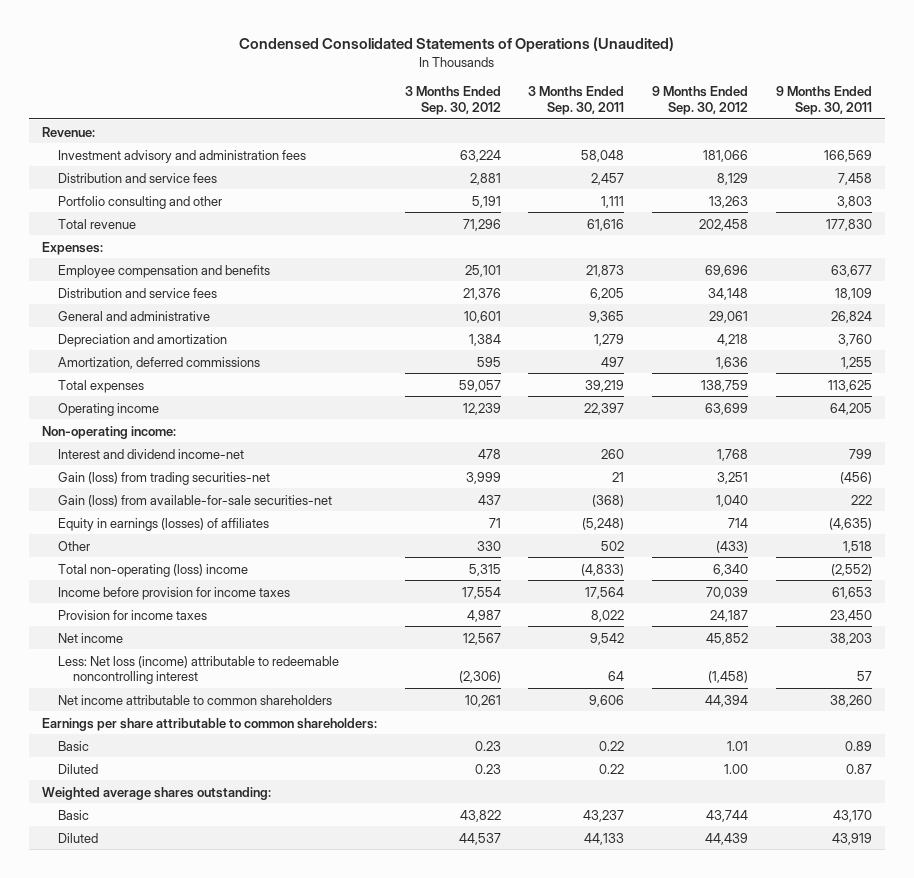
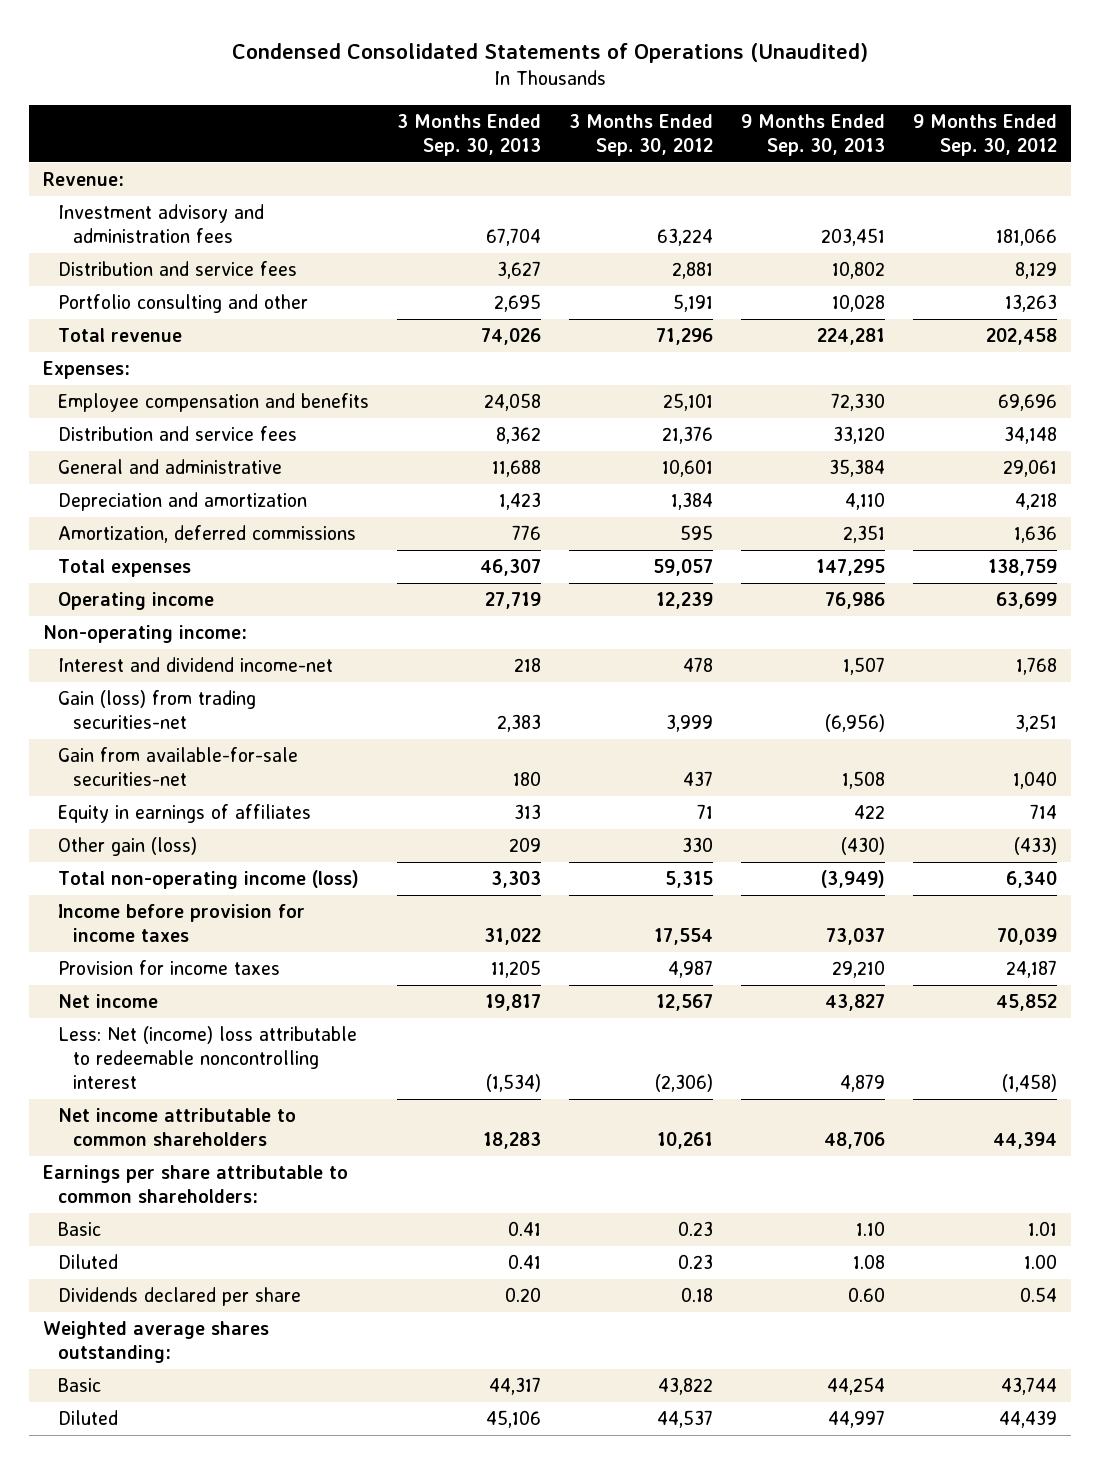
[528,86,625,115] 3 Months Ended Sep. 30, 2011 -> none
[775,86,872,115] 9 Months Ended Sep. 30, 2011 -> none
none -> [396,113,541,156] 3 Months Ended Sep. 30, 2013
none -> [740,113,885,156] 9 Months Ended Sep. 30, 2013
[57,494,332,507] Gain (loss) from available-for-sale securities-net -> [58,747,299,786] Gain from available-for-sale securities-net
[57,517,269,531] Equity in earnings (losses) of affiliates -> [58,804,312,824] Equity in earnings of affiliates
[57,540,90,551] Other -> [58,837,198,857] Other gain (loss)
[57,563,248,577] Total non-operating (loss) income -> [58,870,360,890] Total non-operating income (loss)
[57,655,339,684] Less: Net loss (income) attributable to redeemable noncontrolling interest -> [58,1026,358,1089] Less: Net (income) loss attributable to redeemable noncontrolling interest
none -> [58,1287,302,1307] Dividends declared per share

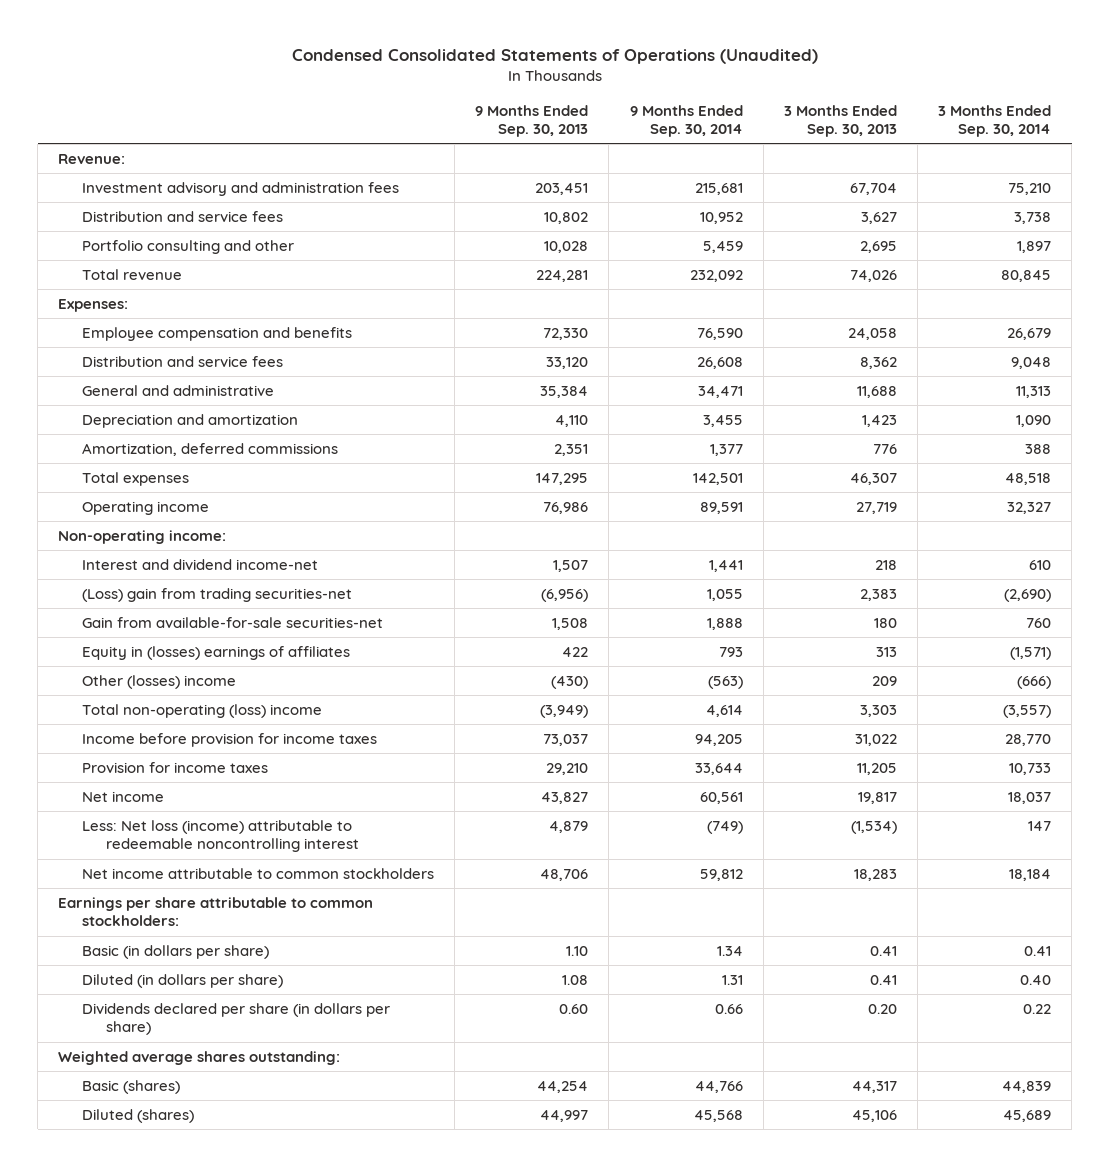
[568,113,713,156] 3 Months Ended Sep. 30, 2012 -> none
[912,113,1057,156] 9 Months Ended Sep. 30, 2012 -> none
none -> [629,104,743,138] 9 Months Ended Sep. 30, 2014
none -> [937,104,1051,138] 3 Months Ended Sep. 30, 2014
[58,690,257,729] Gain (loss) from trading securities-net -> [82,587,353,602] (Loss) gain from trading securities-net
[58,804,312,824] Equity in earnings of affiliates -> [82,645,351,660] Equity in (losses) earnings of affiliates
[58,837,198,857] Other gain (loss) -> [82,674,237,689] Other (losses) income
[58,870,360,890] Total non-operating income (loss) -> [82,703,323,718] Total non-operating (loss) income
[58,1026,358,1089] Less: Net (income) loss attributable to redeemable noncontrolling interest -> [82,819,359,853] Less: Net loss (income) attributable to redeemable noncontrolling interest
[58,1108,297,1146] Net income attributable to common shareholders -> [82,867,435,879] Net income attributable to common stockholders
[43,1165,349,1203] Earnings per share attributable to common shareholders: -> [58,896,374,927] Earnings per share attributable to common stockholders:
[58,1222,102,1237] Basic -> [82,944,270,959] Basic (in dollars per share)
[58,1254,119,1270] Diluted -> [82,973,284,988] Diluted (in dollars per share)
[58,1287,302,1307] Dividends declared per share -> [82,1002,391,1036] Dividends declared per share (in dollars per share)
[58,1378,102,1393] Basic -> [82,1079,181,1094] Basic (shares)
[58,1410,119,1426] Diluted -> [82,1108,195,1123] Diluted (shares)

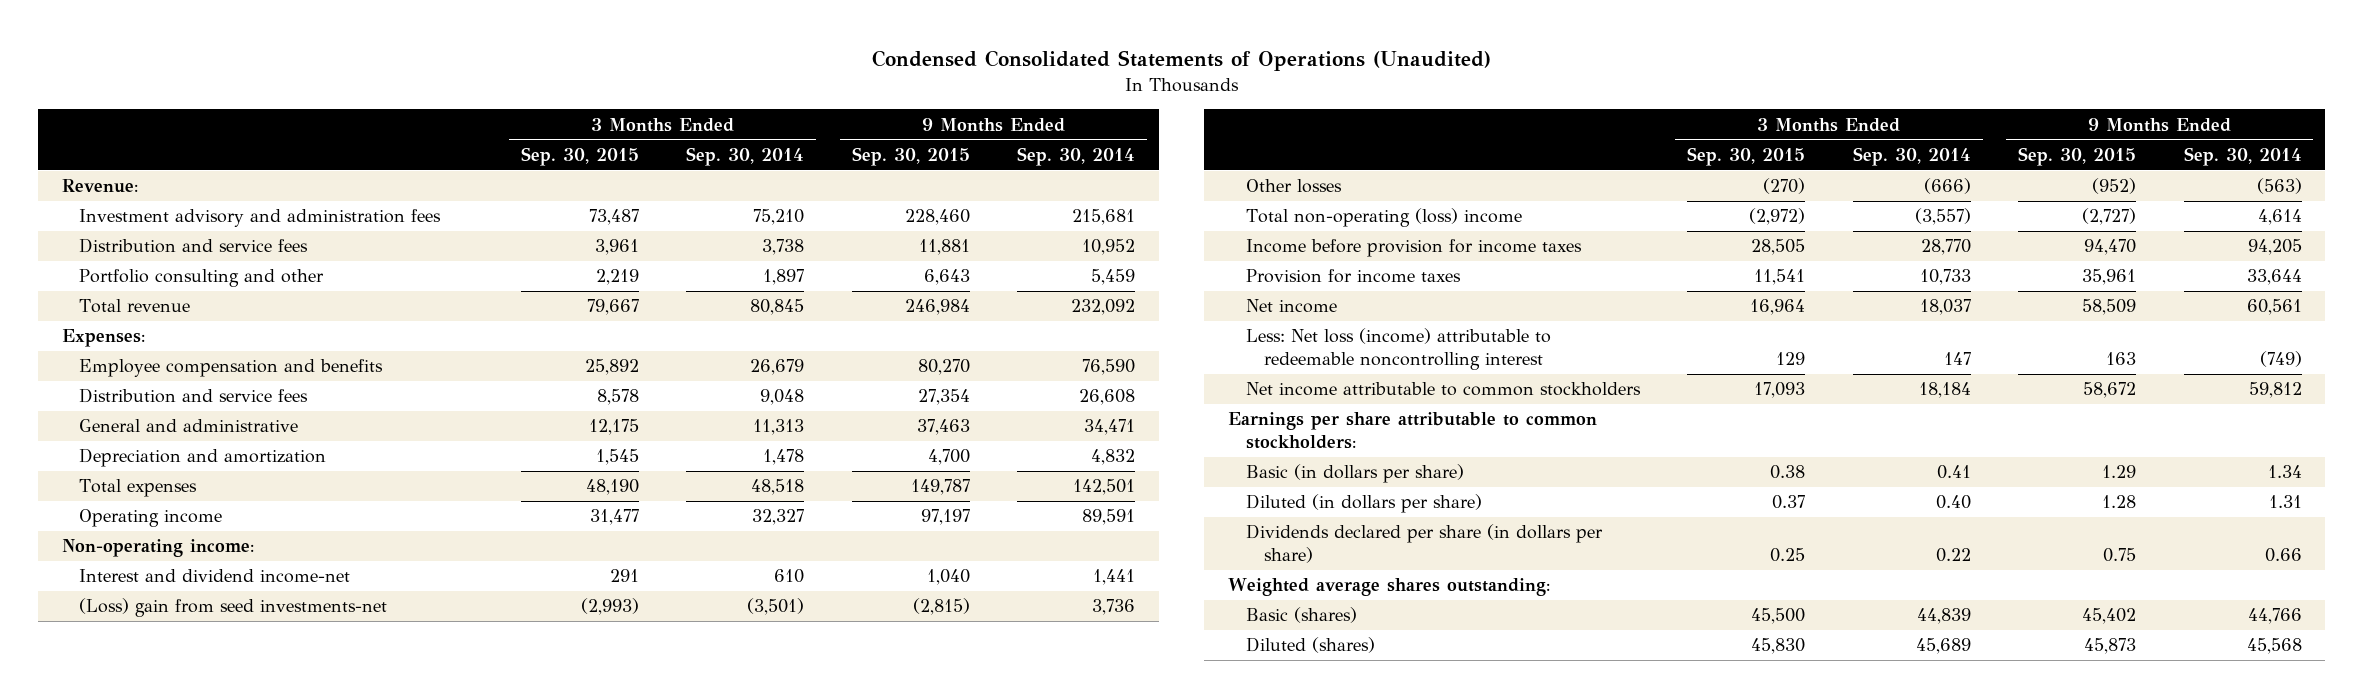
[475,104,589,138] 9 Months Ended Sep. 30, 2013 -> none
[783,104,897,138] 3 Months Ended Sep. 30, 2013 -> none
none -> [520,146,639,166] Sep. 30, 2015
none -> [851,146,970,166] Sep. 30, 2015
[82,442,339,456] Amortization, deferred commissions -> none
[702,414,743,427] 3,455 -> [1091,449,1136,466] 4,832
[1015,414,1051,427] 1,090 -> [763,449,805,466] 1,478
[82,587,353,602] (Loss) gain from trading securities-net -> none
[82,645,351,660] Equity in (losses) earnings of affiliates -> none
[82,616,384,628] Gain from available-for-sale securities-net -> [79,598,388,618] (Loss) gain from seed investments-net
[706,617,743,630] 1,888 -> [1092,599,1136,616] 3,736
[1025,617,1051,628] 760 -> [747,598,805,616] (3,501)
[82,674,237,689] Other (losses) income -> [1245,179,1342,194] Other losses

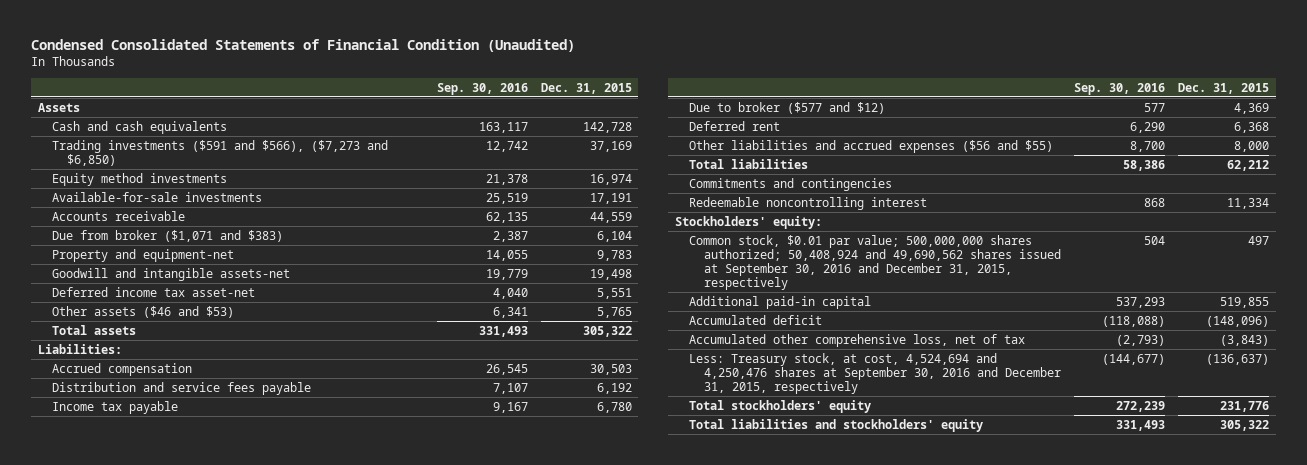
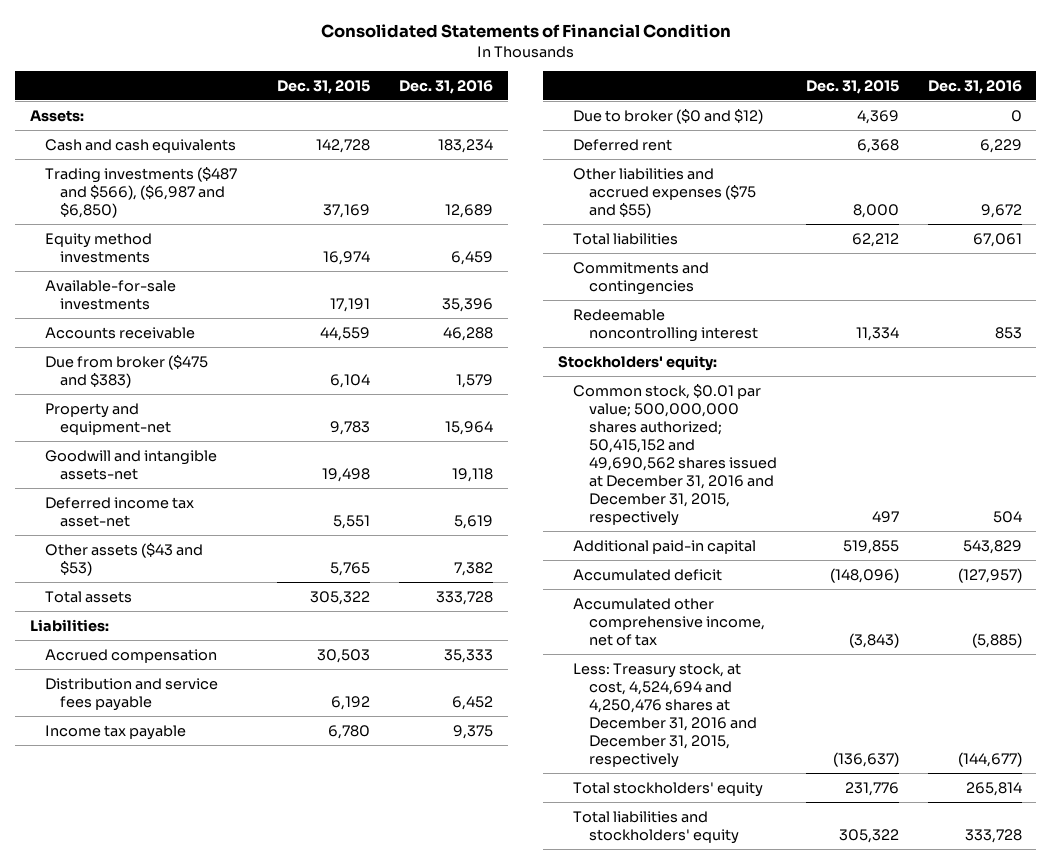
[31,38,576,52] Condensed Consolidated Statements of Financial Condition (Unaudited) -> [320,24,731,39] Consolidated Statements of Financial Condition
[436,82,528,95] Sep. 30, 2016 -> none
none -> [399,79,494,94] Dec. 31, 2016
[37,102,80,112] Assets -> [29,109,84,122] Assets:
[52,139,389,166] Trading investments ($591 and $566), ($7,273 and $6,850) -> [45,166,238,218] Trading investments ($487 and $566), ($6,987 and $6,850)
[52,229,284,242] Due from broker ($1,071 and $383) -> [45,354,209,388] Due from broker ($475 and $383)
[52,305,235,318] Other assets ($46 and $53) -> [45,542,204,576] Other assets ($43 and $53)
[689,101,886,114] Due to broker ($577 and $12) -> [573,108,764,124] Due to broker ($0 and $12)
[689,139,1054,153] Other liabilities and accrued expenses ($56 and $55) -> [573,167,756,218] Other liabilities and accrued expenses ($75 and $55)
[689,234,1061,290] Common stock, $0.01 par value; 500,000,000 shares authorized; 50,408,924 and 49,690,562 shares issued at September 30, 2016 and December 31, 2015, respectively -> [573,383,777,527] Common stock, $0.01 par value; 500,000,000 shares authorized; 50,415,152 and 49,690,562 shares issued at December 31, 2016 and December 31, 2015, respectively
[689,333,1026,347] Accumulated other comprehensive loss, net of tax -> [573,597,765,646] Accumulated other comprehensive income, net of tax
[689,352,1061,394] Less: Treasury stock, at cost, 4,524,694 and 4,250,476 shares at September 30, 2016 and December 31, 2015, respectively -> [573,662,757,768] Less: Treasury stock, at cost, 4,524,694 and 4,250,476 shares at December 31, 2016 and December 31, 2015, respectively

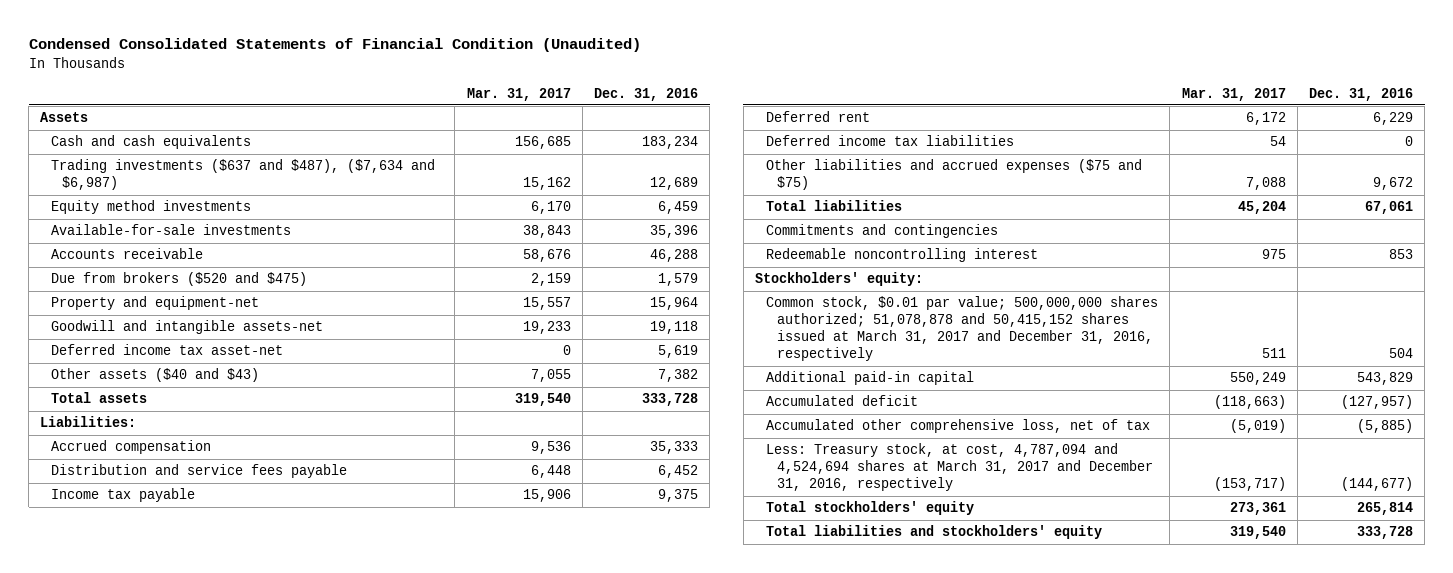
[320,24,731,39] Consolidated Statements of Financial Condition -> [28,38,641,53] Condensed Consolidated Statements of Financial Condition (Unaudited)
[277,79,371,94] Dec. 31, 2015 -> none
none -> [466,87,571,101] Mar. 31, 2017
[29,109,84,122] Assets: -> [40,112,89,123] Assets
[45,166,238,218] Trading investments ($487 and $566), ($6,987 and $6,850) -> [51,159,436,191] Trading investments ($637 and $487), ($7,634 and $6,987)
[45,354,209,388] Due from broker ($475 and $383) -> [51,272,308,287] Due from brokers ($520 and $475)
[45,542,204,576] Other assets ($43 and $53) -> [51,368,260,383] Other assets ($40 and $43)
[573,108,764,124] Due to broker ($0 and $12) -> none
none -> [766,135,1015,147] Deferred income tax liabilities
[573,167,756,218] Other liabilities and accrued expenses ($75 and $55) -> [766,159,1143,191] Other liabilities and accrued expenses ($75 and $75)
[573,383,777,527] Common stock, $0.01 par value; 500,000,000 shares authorized; 50,415,152 and 49,690,562 shares issued at December 31, 2016 and December 31, 2015, respectively -> [766,296,1159,362] Common stock, $0.01 par value; 500,000,000 shares authorized; 51,078,878 and 50,415,152 shares issued at March 31, 2017 and December 31, 2016, respectively
[573,597,765,646] Accumulated other comprehensive income, net of tax -> [766,419,1151,434] Accumulated other comprehensive loss, net of tax
[573,662,757,768] Less: Treasury stock, at cost, 4,524,694 and 4,250,476 shares at December 31, 2016 and December 31, 2015, respectively -> [766,443,1154,492] Less: Treasury stock, at cost, 4,787,094 and 4,524,694 shares at March 31, 2017 and December 31, 2016, respectively

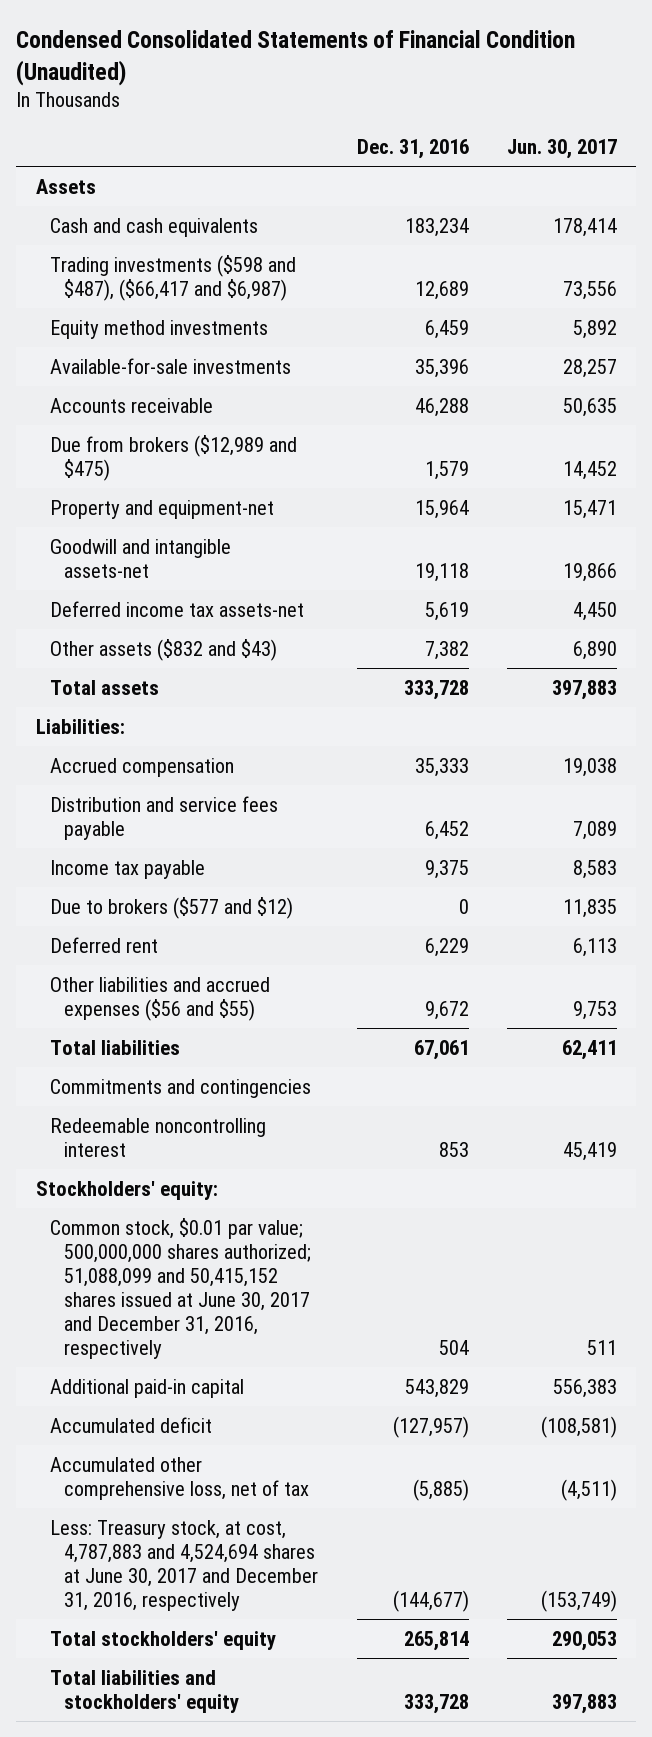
[466,87,571,101] Mar. 31, 2017 -> none
none -> [506,139,617,160] Jun. 30, 2017
[51,159,436,191] Trading investments ($637 and $487), ($7,634 and $6,987) -> [49,254,296,301] Trading investments ($598 and $487), ($66,417 and $6,987)
[51,272,308,287] Due from brokers ($520 and $475) -> [49,434,297,481] Due from brokers ($12,989 and $475)
[51,344,284,356] Deferred income tax asset-net -> [49,600,304,617] Deferred income tax assets-net
[51,368,260,383] Other assets ($40 and $43) -> [49,638,277,661] Other assets ($832 and $43)
none -> [49,896,293,919] Due to brokers ($577 and $12)
[766,135,1015,147] Deferred income tax liabilities -> none
[766,159,1143,191] Other liabilities and accrued expenses ($75 and $75) -> [49,976,270,1021] Other liabilities and accrued expenses ($56 and $55)
[766,296,1159,362] Common stock, $0.01 par value; 500,000,000 shares authorized; 51,078,878 and 50,415,152 shares issued at March 31, 2017 and December 31, 2016, respectively -> [49,1217,312,1359] Common stock, $0.01 par value; 500,000,000 shares authorized; 51,088,099 and 50,415,152 shares issued at June 30, 2017 and December 31, 2016, respectively
[766,443,1154,492] Less: Treasury stock, at cost, 4,787,094 and 4,524,694 shares at March 31, 2017 and December 31, 2016, respectively -> [49,1519,319,1611] Less: Treasury stock, at cost, 4,787,883 and 4,524,694 shares at June 30, 2017 and December 31, 2016, respectively

